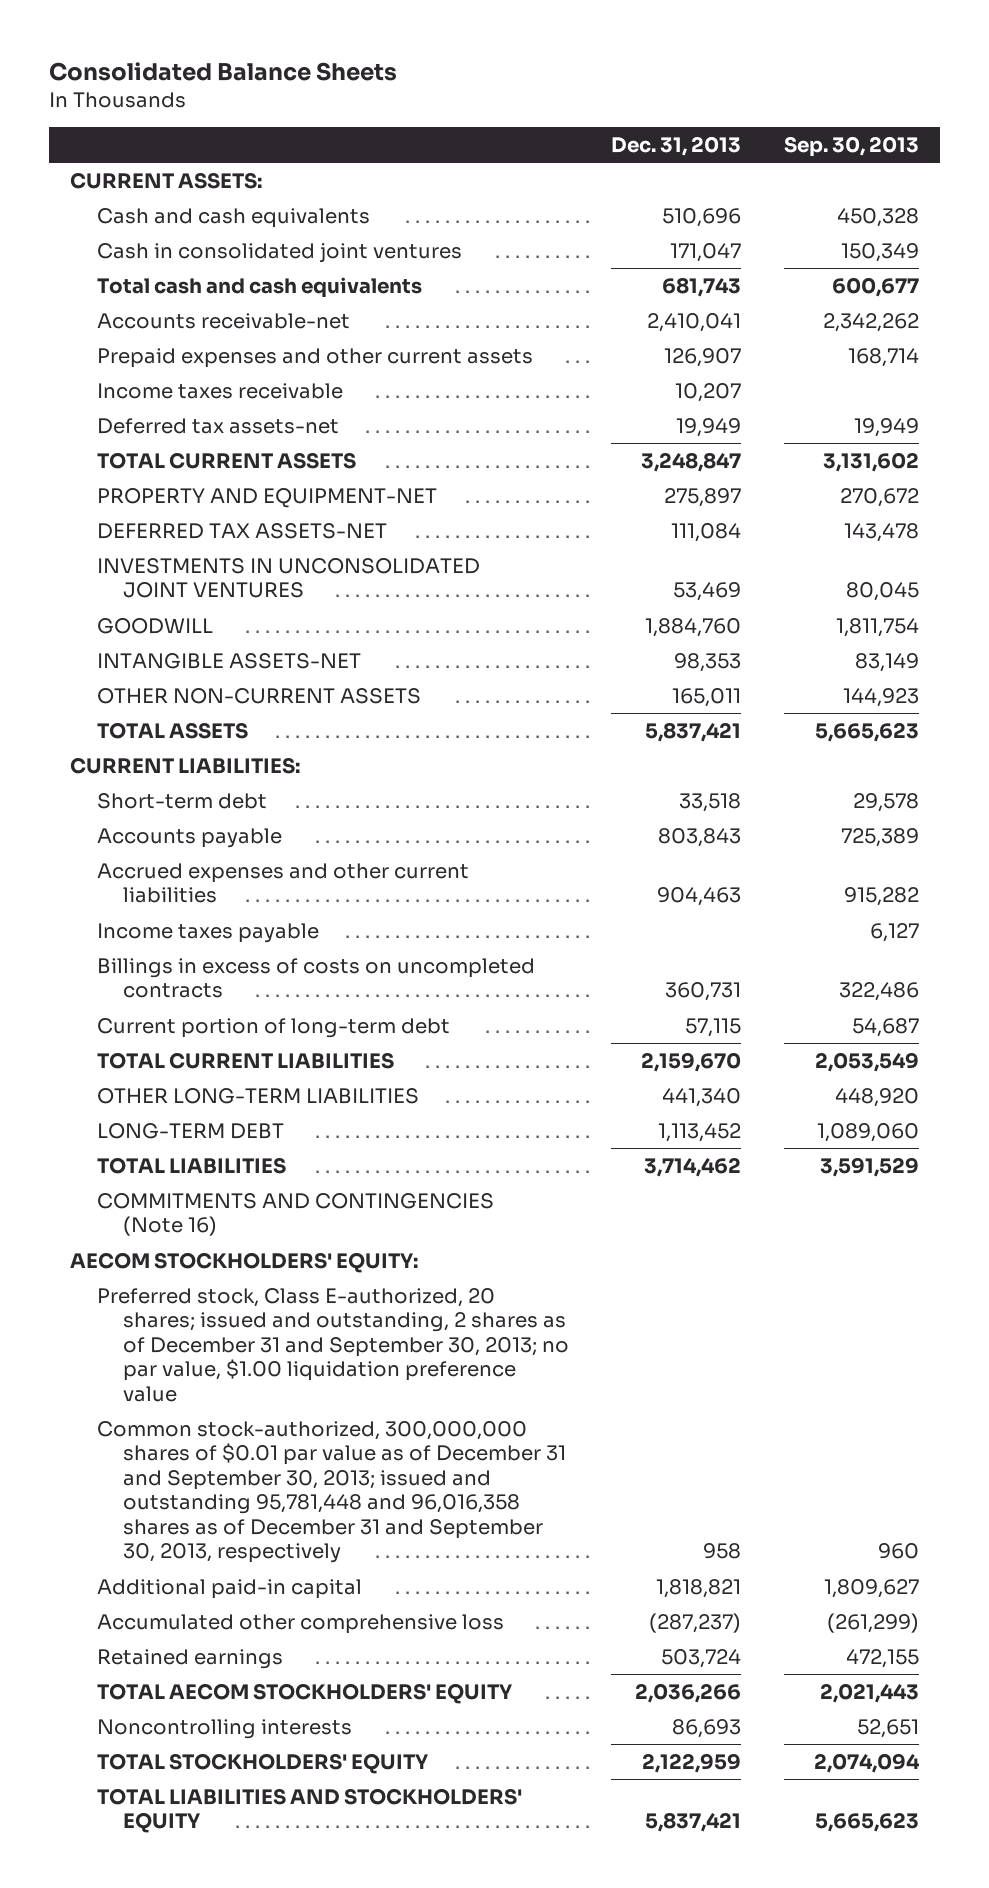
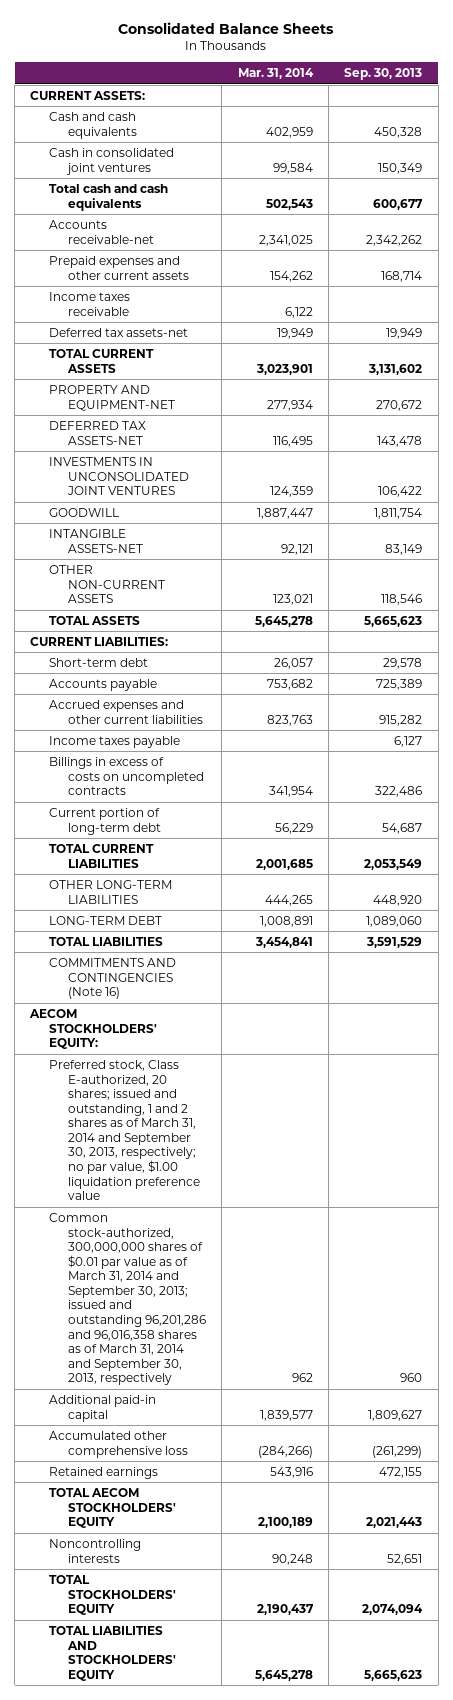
[611,135,742,156] Dec. 31, 2013 -> none
none -> [237,68,314,80] Mar. 31, 2014
[845,582,919,602] 80,045 -> [378,486,423,498] 106,422
[842,687,919,707] 144,923 -> [381,594,423,606] 118,546
[96,1287,569,1402] Preferred stock, Class E-authorized, 20 shares; issued and outstanding, 2 shares as of December 31 and September 30, 2013; no par value, $1.00 liquidation preference value -> [49,1059,200,1201] Preferred stock, Class E-authorized, 20 shares; issued and outstanding, 1 and 2 shares as of March 31, 2014 and September 30, 2013, respectively; no par value, $1.00 liquidation preference value
[96,1420,566,1564] Common stock-authorized, 300,000,000 shares of $0.01 par value as of December 31 and September 30, 2013; issued and outstanding 95,781,448 and 96,016,358 shares as of December 31 and September 30, 2013, respectively -> [49,1212,206,1386] Common stock-authorized, 300,000,000 shares of $0.01 par value as of March 31, 2014 and September 30, 2013; issued and outstanding 96,201,286 and 96,016,358 shares as of March 31, 2014 and September 30, 2013, respectively

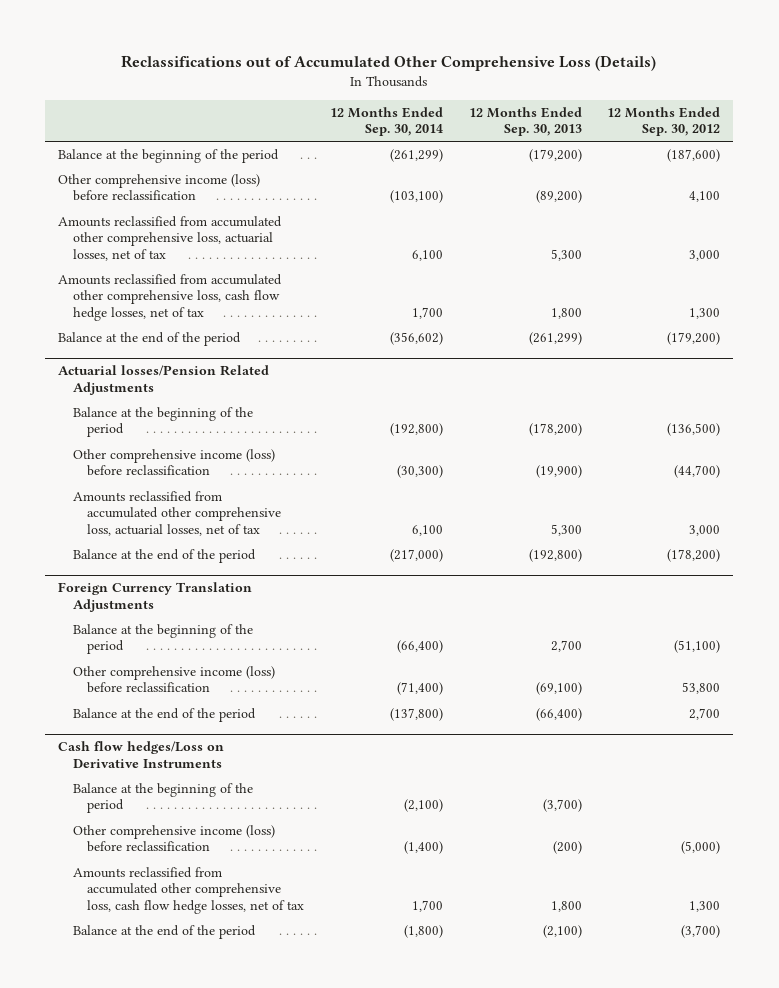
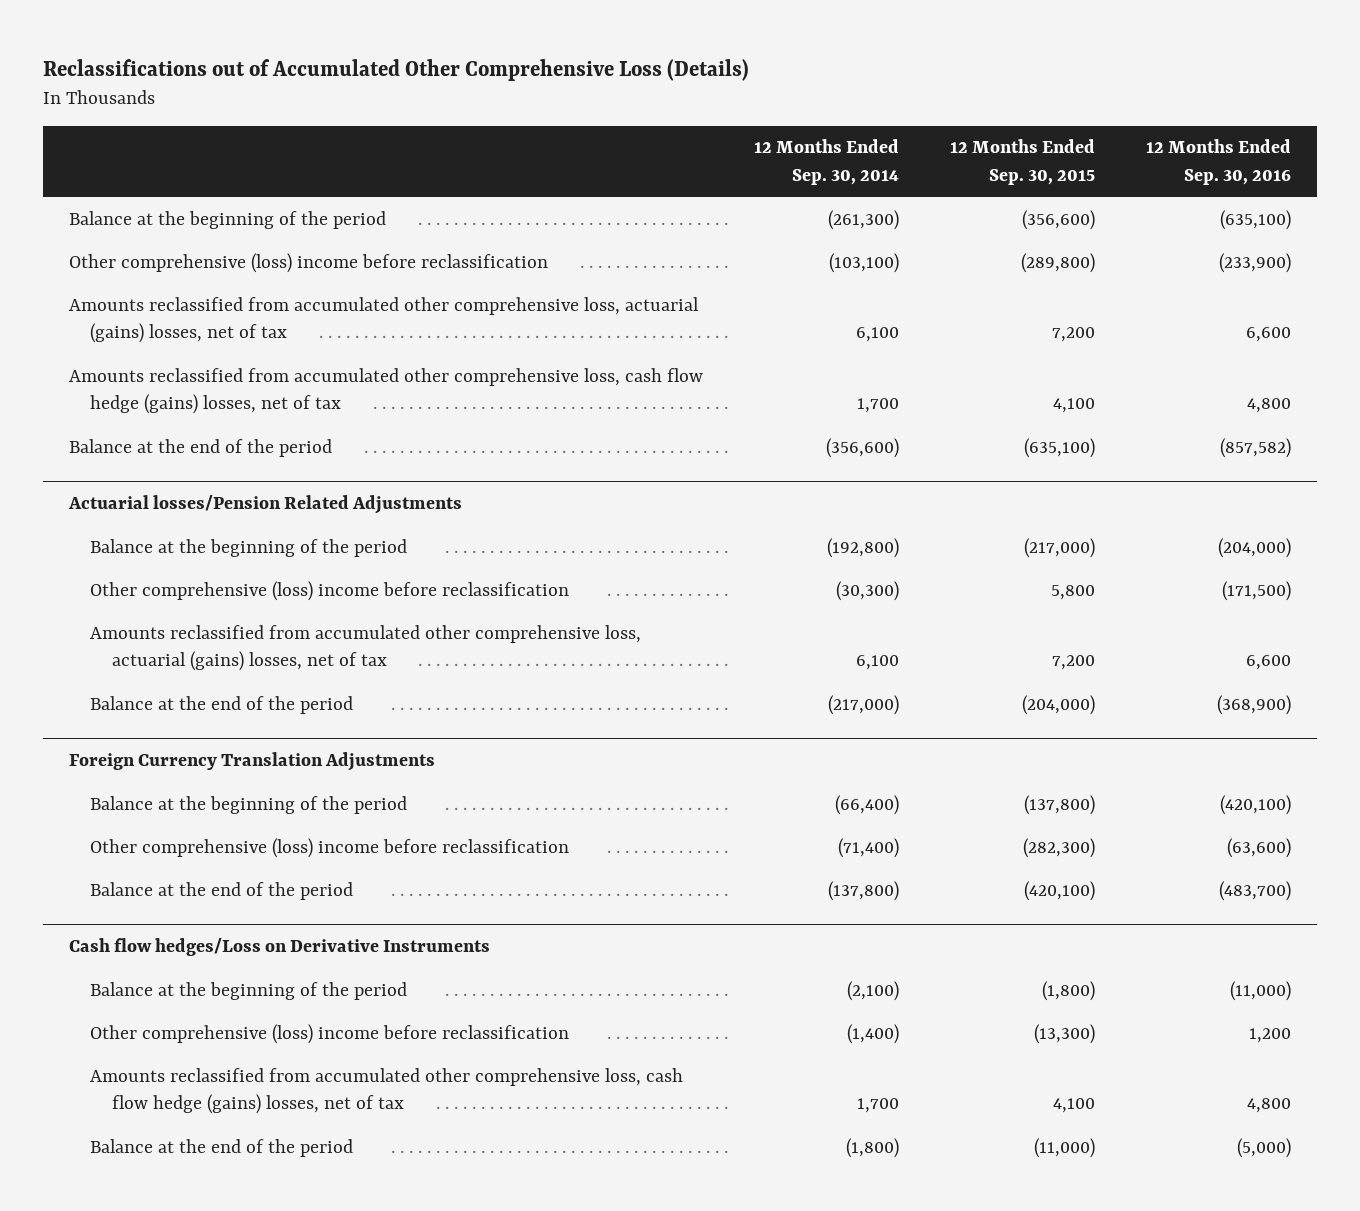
[468,106,582,137] 12 Months Ended Sep. 30, 2013 -> none
[607,106,721,137] 12 Months Ended Sep. 30, 2012 -> none
none -> [950,139,1096,185] 12 Months Ended Sep. 30, 2015
none -> [1146,139,1292,185] 12 Months Ended Sep. 30, 2016
[389,149,443,163] (261,299) -> [827,209,899,230] (261,300)
[58,174,261,202] Other comprehensive income (loss) before reclassification -> [68,252,548,273] Other comprehensive (loss) income before reclassification
[58,216,283,261] Amounts reclassified from accumulated other comprehensive loss, actuarial losses, net of tax -> [68,296,699,344] Amounts reclassified from accumulated other comprehensive loss, actuarial (gains) losses, net of tax
[58,274,283,321] Amounts reclassified from accumulated other comprehensive loss, cash flow hedge losses, net of tax -> [68,367,703,415] Amounts reclassified from accumulated other comprehensive loss, cash flow hedge (gains) losses, net of tax
[389,332,443,346] (356,602) -> [825,437,899,458] (356,600)
[72,449,275,477] Other comprehensive income (loss) before reclassification -> [90,580,570,601] Other comprehensive (loss) income before reclassification
[72,491,282,536] Amounts reclassified from accumulated other comprehensive loss, actuarial losses, net of tax -> [90,624,642,672] Amounts reclassified from accumulated other comprehensive loss, actuarial (gains) losses, net of tax
[72,666,275,694] Other comprehensive income (loss) before reclassification -> [90,837,570,858] Other comprehensive (loss) income before reclassification
[72,825,275,853] Other comprehensive income (loss) before reclassification -> [90,1023,570,1044] Other comprehensive (loss) income before reclassification
[72,867,305,914] Amounts reclassified from accumulated other comprehensive loss, cash flow hedge losses, net of tax -> [90,1067,684,1115] Amounts reclassified from accumulated other comprehensive loss, cash flow hedge (gains) losses, net of tax

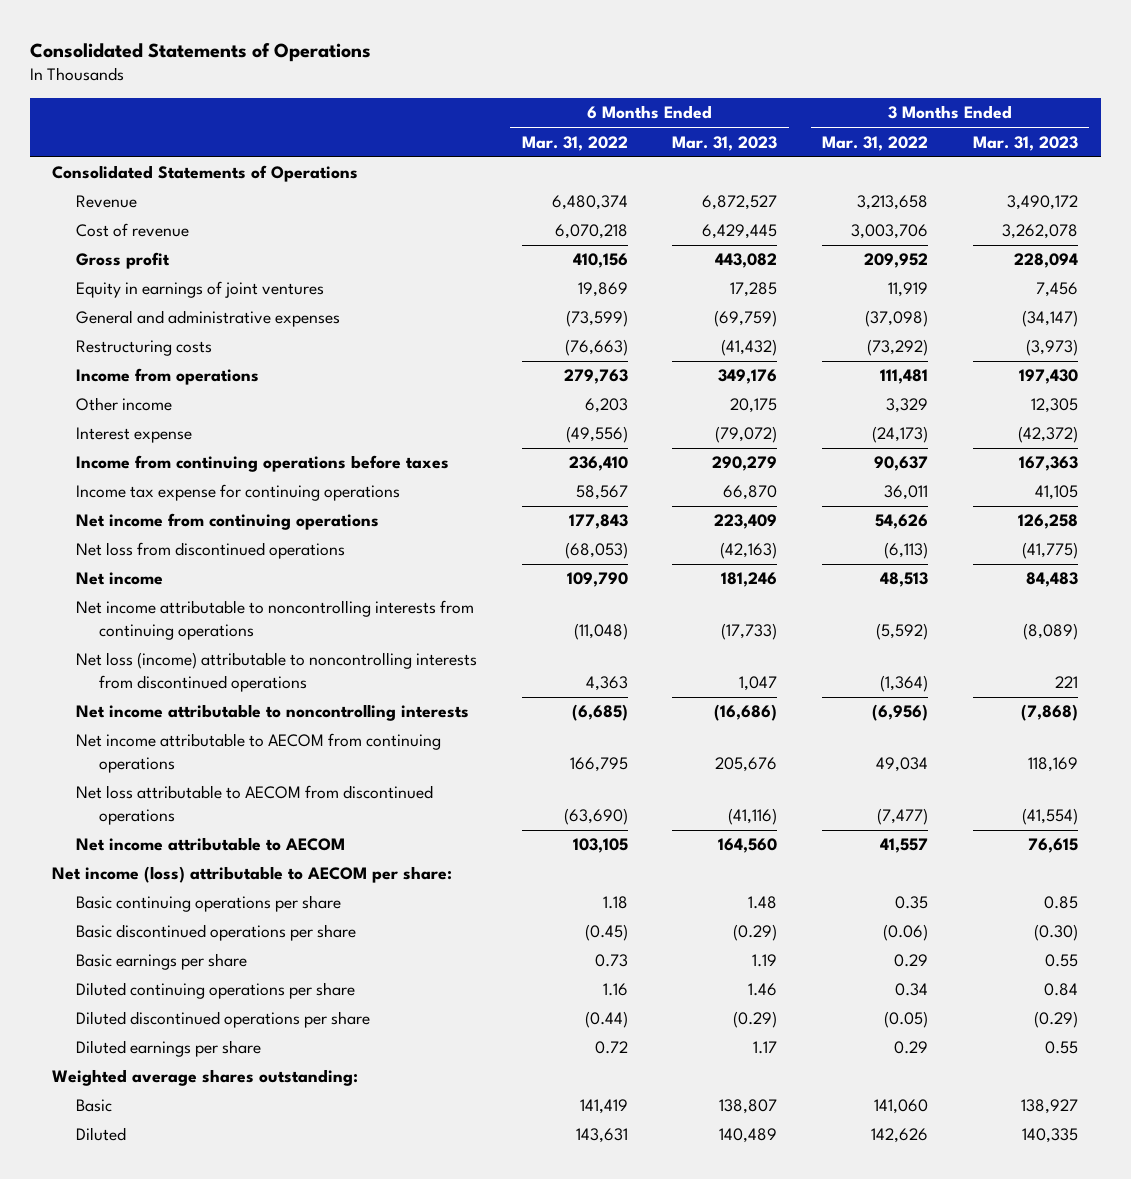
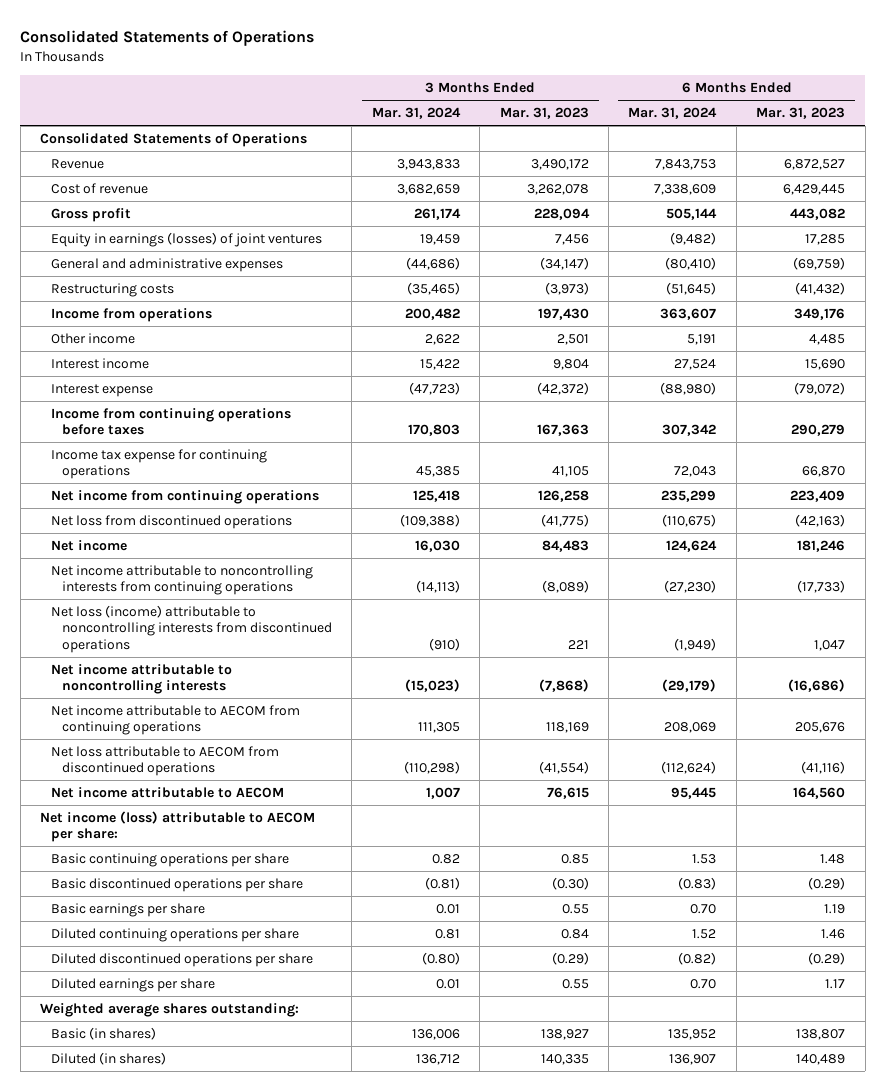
[521,135,628,151] Mar. 31, 2022 -> none
[822,135,929,151] Mar. 31, 2022 -> none
none -> [371,107,461,120] Mar. 31, 2024
none -> [628,107,718,120] Mar. 31, 2024
[75,281,324,299] Equity in earnings of joint ventures -> [51,231,323,247] Equity in earnings (losses) of joint ventures
[730,398,778,414] 20,175 -> [809,333,846,345] 4,485
[1031,398,1079,414] 12,305 -> [556,333,589,345] 2,501
none -> [51,357,150,369] Interest income
[75,1099,112,1113] Basic -> [51,1026,157,1040] Basic (in shares)
[75,1127,126,1142] Diluted -> [51,1051,167,1065] Diluted (in shares)

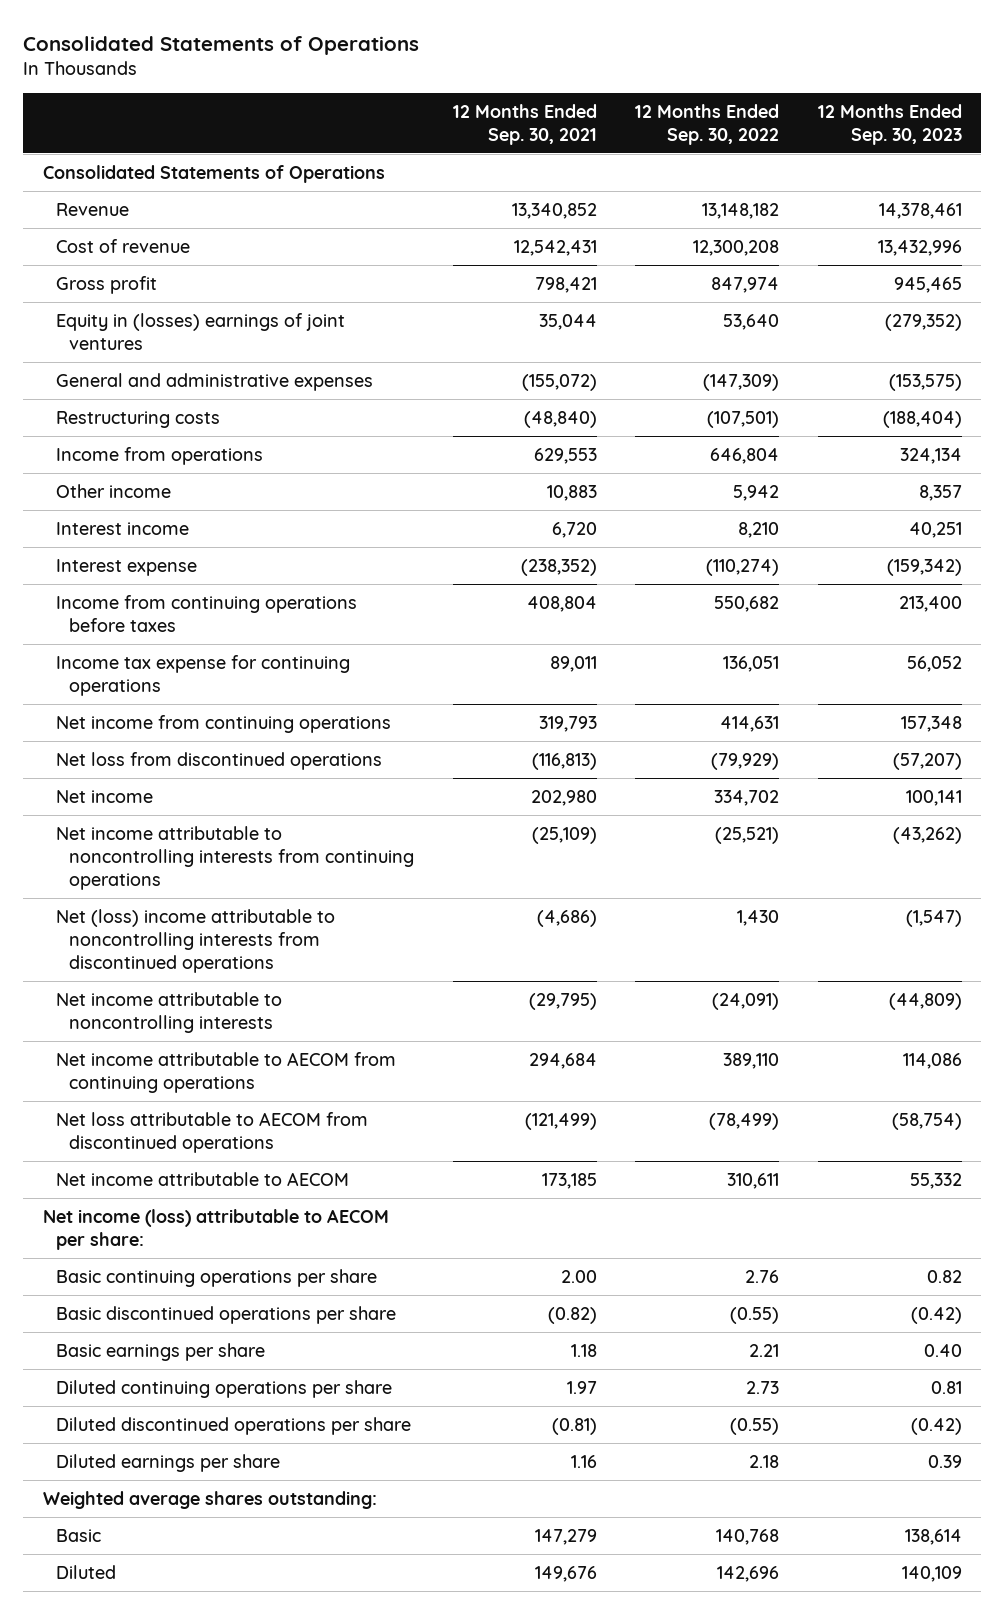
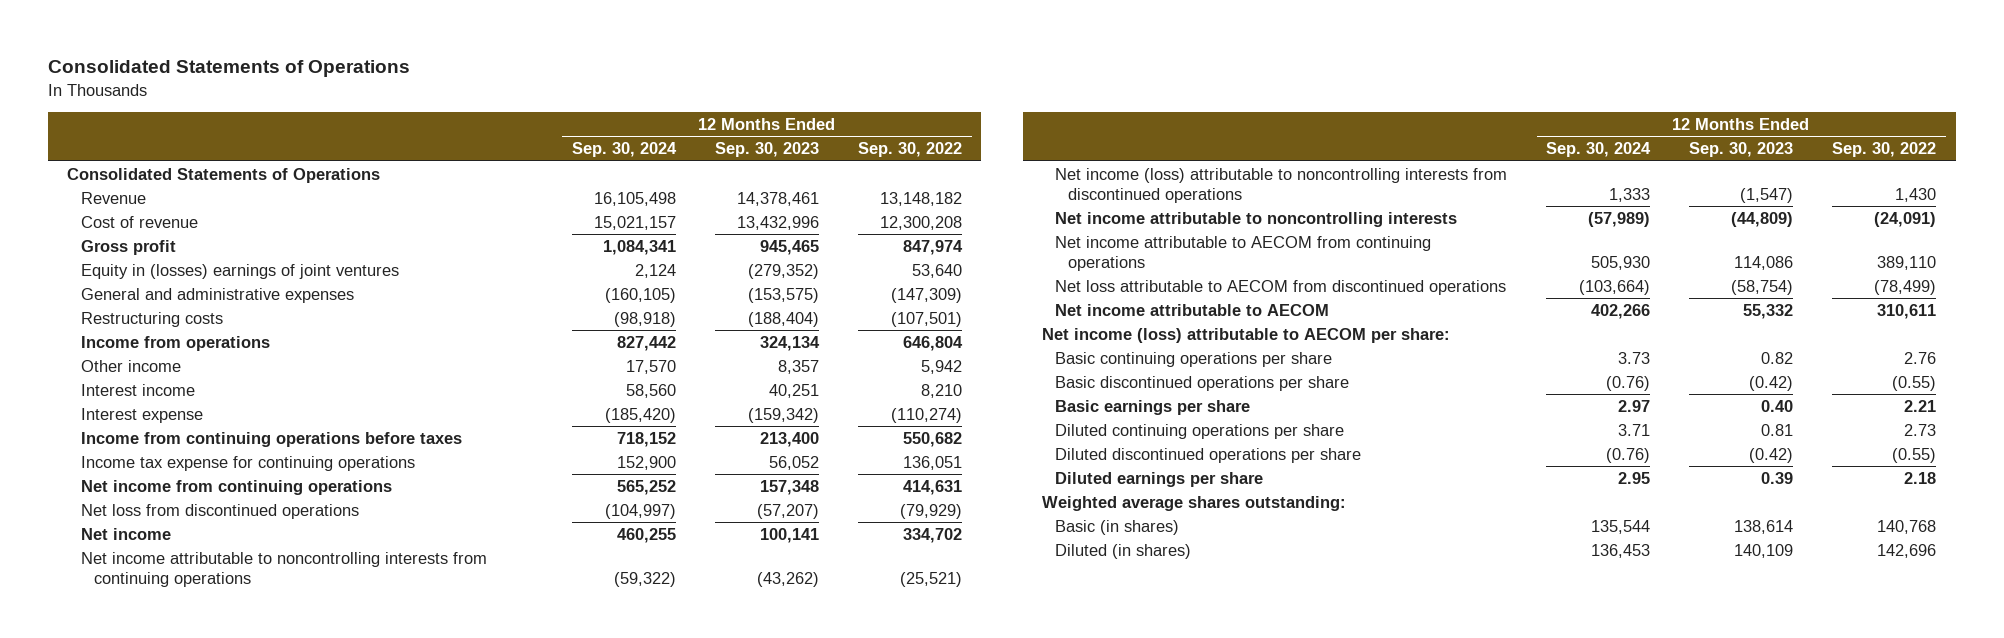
[452,103,597,145] 12 Months Ended Sep. 30, 2021 -> none
none -> [571,142,677,158] Sep. 30, 2024
[55,908,335,973] Net (loss) income attributable to noncontrolling interests from discontinued operations -> [1055,167,1508,203] Net income (loss) attributable to noncontrolling interests from discontinued operations
[55,1528,101,1542] Basic -> [1055,519,1180,535] Basic (in shares)
[55,1564,116,1579] Diluted -> [1055,543,1192,559] Diluted (in shares)

